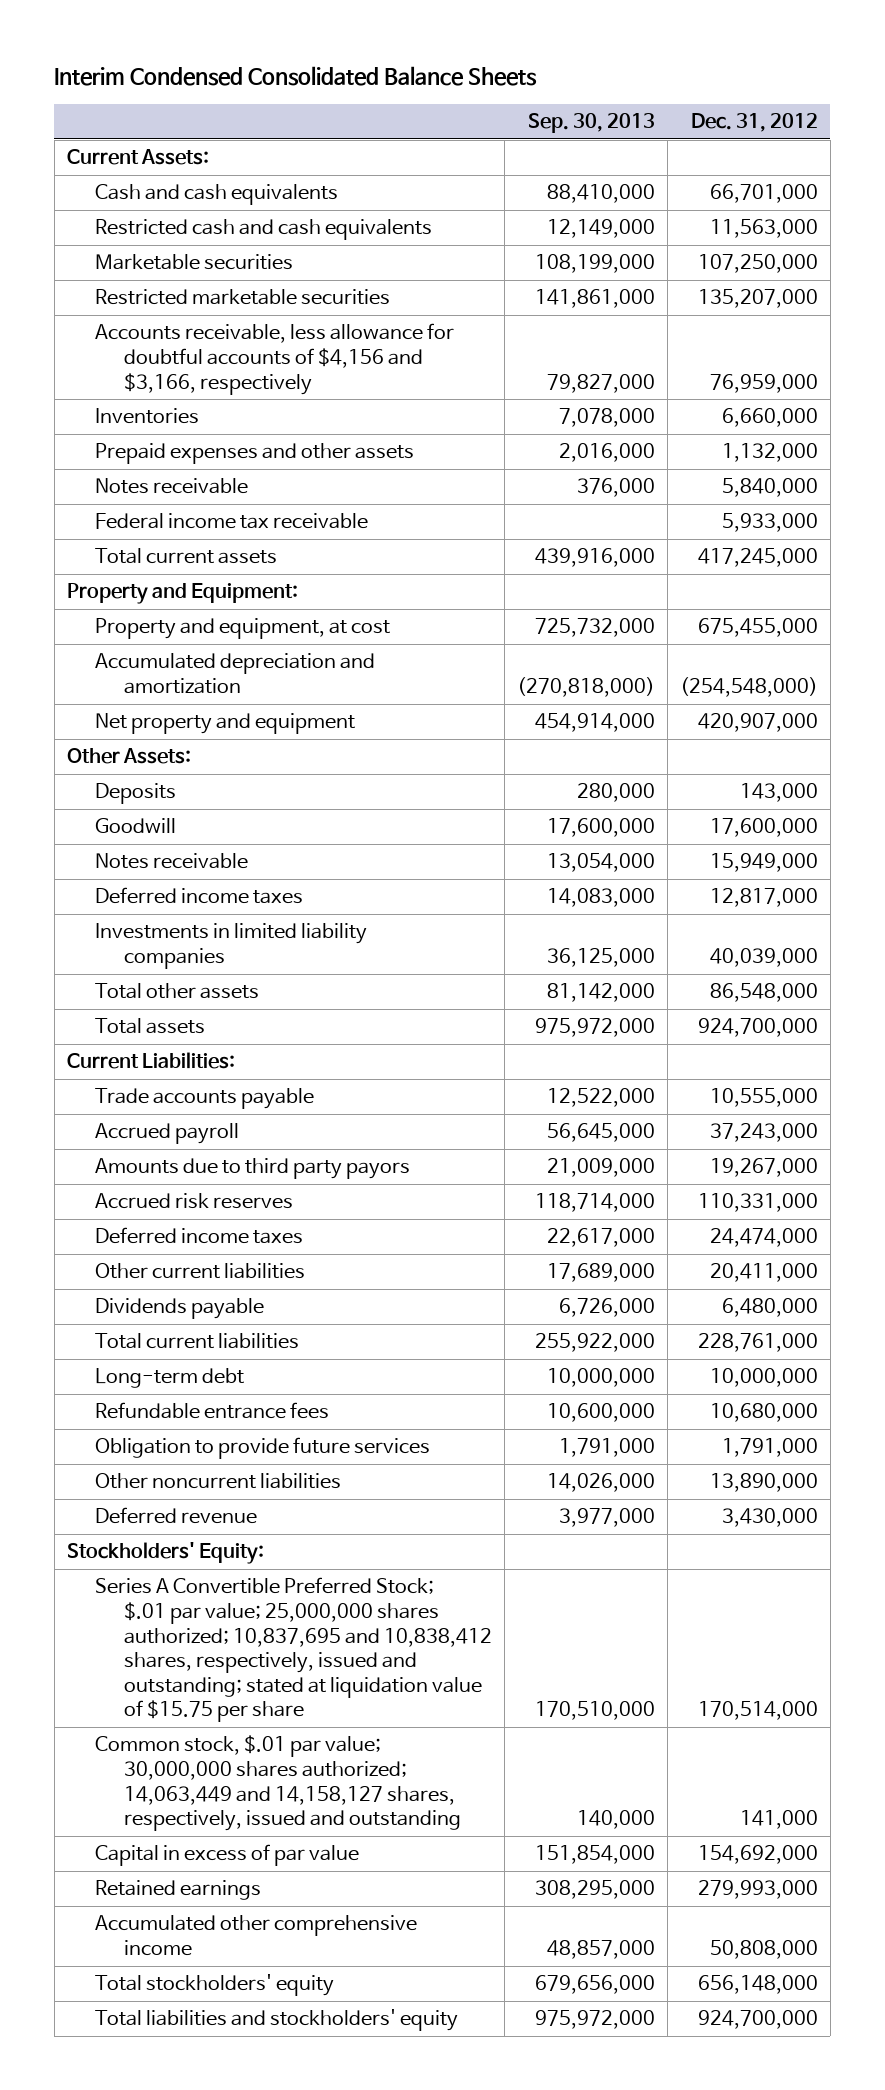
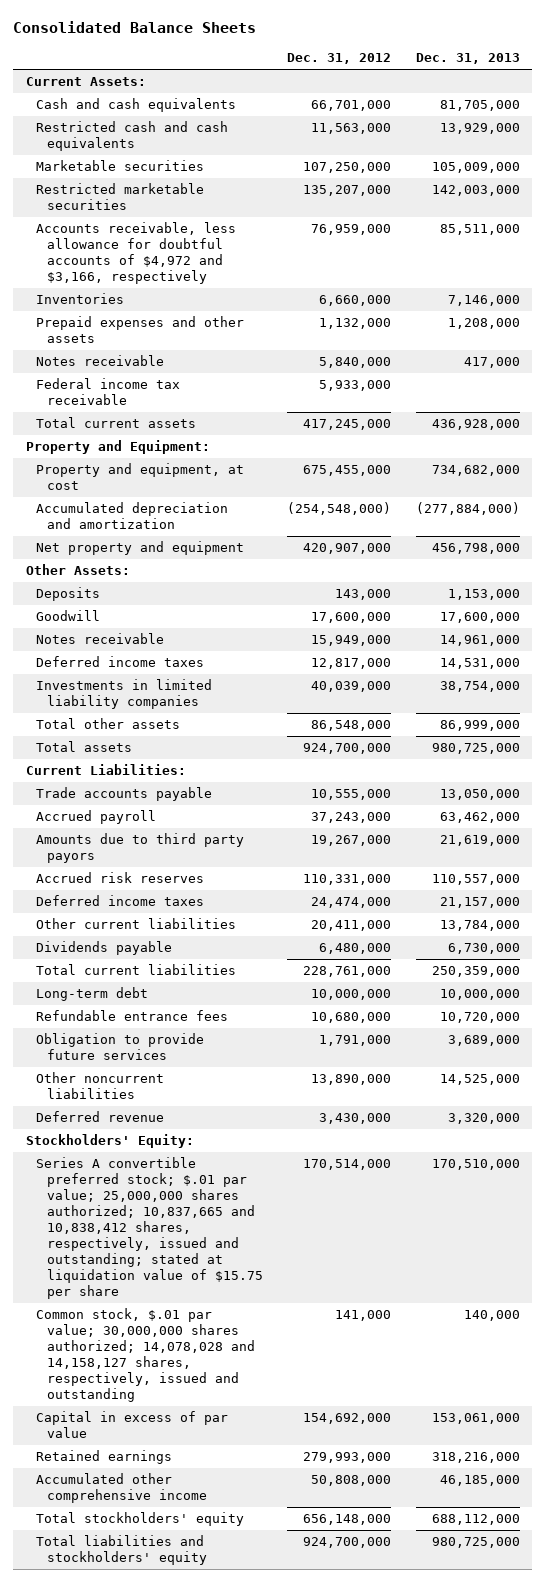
[54,66,538,87] Interim Condensed Consolidated Balance Sheets -> [13,21,257,34] Consolidated Balance Sheets
[527,113,655,134] Sep. 30, 2013 -> none
none -> [415,53,520,65] Dec. 31, 2013
[95,323,455,395] Accounts receivable, less allowance for doubtful accounts of $4,156 and $3,166, respectively -> [36,222,237,285] Accounts receivable, less allowance for doubtful accounts of $4,972 and $3,166, respectively
[95,1577,492,1723] Series A Convertible Preferred Stock; $.01 par value; 25,000,000 shares authorized; 10,837,695 and 10,838,412 shares, respectively, issued and outstanding; stated at liquidation value of $15.75 per share -> [36,1157,263,1300] Series A convertible preferred stock; $.01 par value; 25,000,000 shares authorized; 10,837,665 and 10,838,412 shares, respectively, issued and outstanding; stated at liquidation value of $15.75 per share
[95,1735,461,1832] Common stock, $.01 par value; 30,000,000 shares authorized; 14,063,449 and 14,158,127 shares, respectively, issued and outstanding -> [36,1308,255,1403] Common stock, $.01 par value; 30,000,000 shares authorized; 14,078,028 and 14,158,127 shares, respectively, issued and outstanding

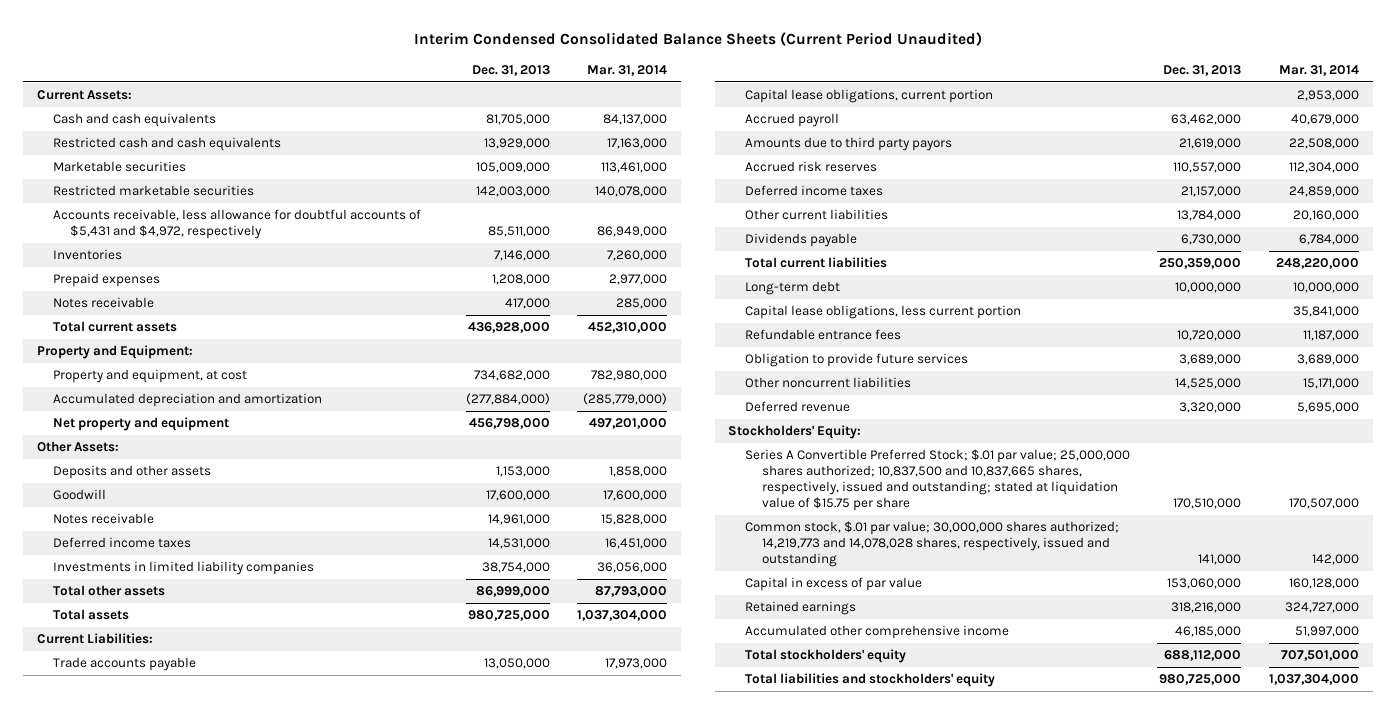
[13,21,257,34] Consolidated Balance Sheets -> [413,32,982,47] Interim Condensed Consolidated Balance Sheets (Current Period Unaudited)
[287,53,392,65] Dec. 31, 2012 -> none
none -> [586,65,667,77] Mar. 31, 2014
[36,222,237,285] Accounts receivable, less allowance for doubtful accounts of $4,972 and $3,166, respectively -> [53,209,422,240] Accounts receivable, less allowance for doubtful accounts of $5,431 and $4,972, respectively
[36,316,245,344] Prepaid expenses and other assets -> [53,273,161,288] Prepaid expenses
[36,378,181,406] Federal income tax receivable -> none
[36,587,101,602] Deposits -> [53,465,212,480] Deposits and other assets
none -> [745,89,994,104] Capital lease obligations, current portion
none -> [745,305,1022,320] Capital lease obligations, less current portion
[36,1157,263,1300] Series A convertible preferred stock; $.01 par value; 25,000,000 shares authorized; 10,837,665 and 10,838,412 shares, respectively, issued and outstanding; stated at liquidation value of $15.75 per share -> [745,449,1131,512] Series A Convertible Preferred Stock; $.01 par value; 25,000,000 shares authorized; 10,837,500 and 10,837,665 shares, respectively, issued and outstanding; stated at liquidation value of $15.75 per share
[36,1308,255,1403] Common stock, $.01 par value; 30,000,000 shares authorized; 14,078,028 and 14,158,127 shares, respectively, issued and outstanding -> [745,521,1120,568] Common stock, $.01 par value; 30,000,000 shares authorized; 14,219,773 and 14,078,028 shares, respectively, issued and outstanding
[463,1310,520,1322] 140,000 -> [1198,554,1242,566] 141,000
[431,1413,520,1425] 153,061,000 -> [1167,578,1242,590] 153,060,000

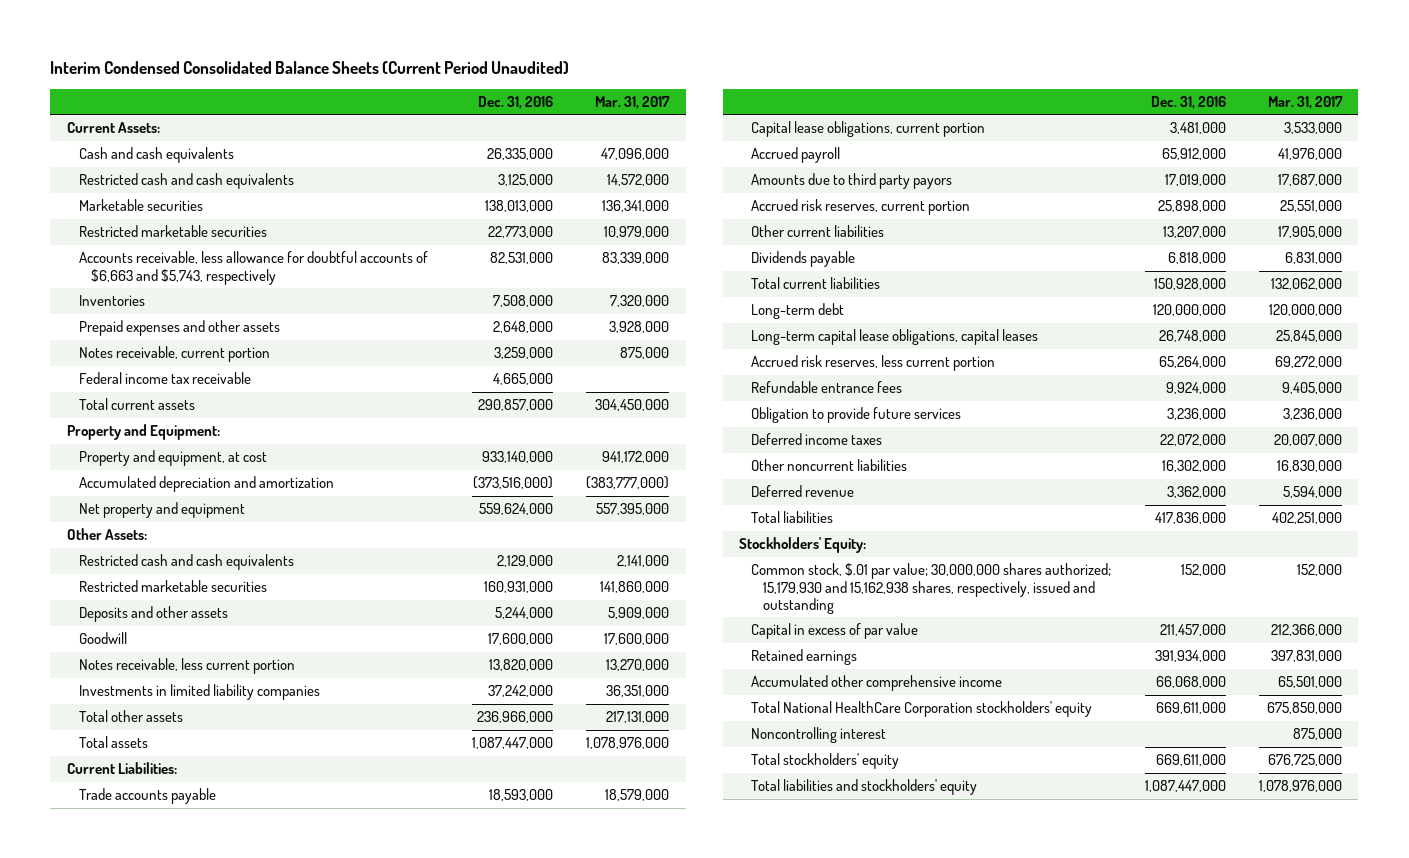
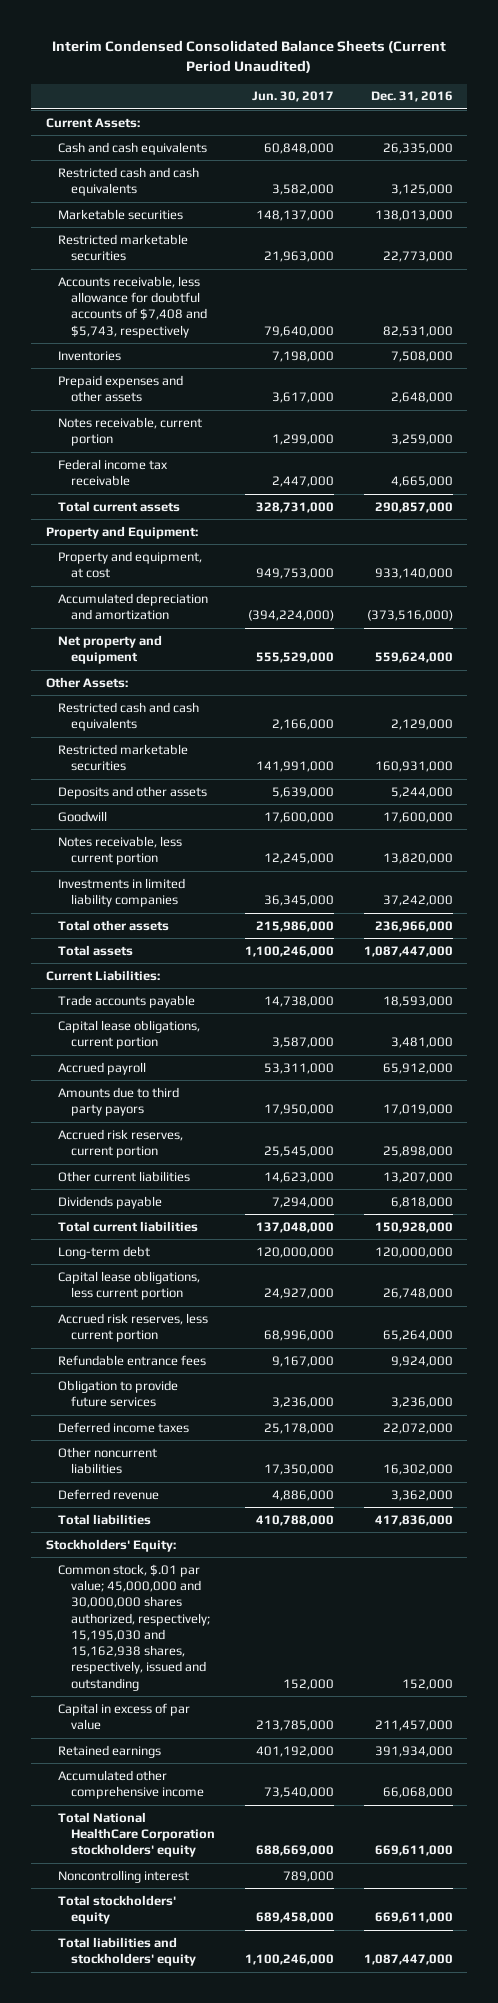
[595,95,671,109] Mar. 31, 2017 -> none
none -> [251,91,334,103] Jun. 30, 2017
[79,251,429,285] Accounts receivable, less allowance for doubtful accounts of $6,663 and $5,743, respectively -> [58,275,208,338] Accounts receivable, less allowance for doubtful accounts of $7,408 and $5,743, respectively
[751,329,1039,346] Long-term capital lease obligations, capital leases -> [58,1270,201,1301] Capital lease obligations, less current portion
[751,563,1112,614] Common stock, $.01 par value; 30,000,000 shares authorized; 15,179,930 and 15,162,938 shares, respectively, issued and outstanding -> [58,1563,211,1691] Common stock, $.01 par value; 45,000,000 and 30,000,000 shares authorized, respectively; 15,195,030 and 15,162,938 shares, respectively, issued and outstanding

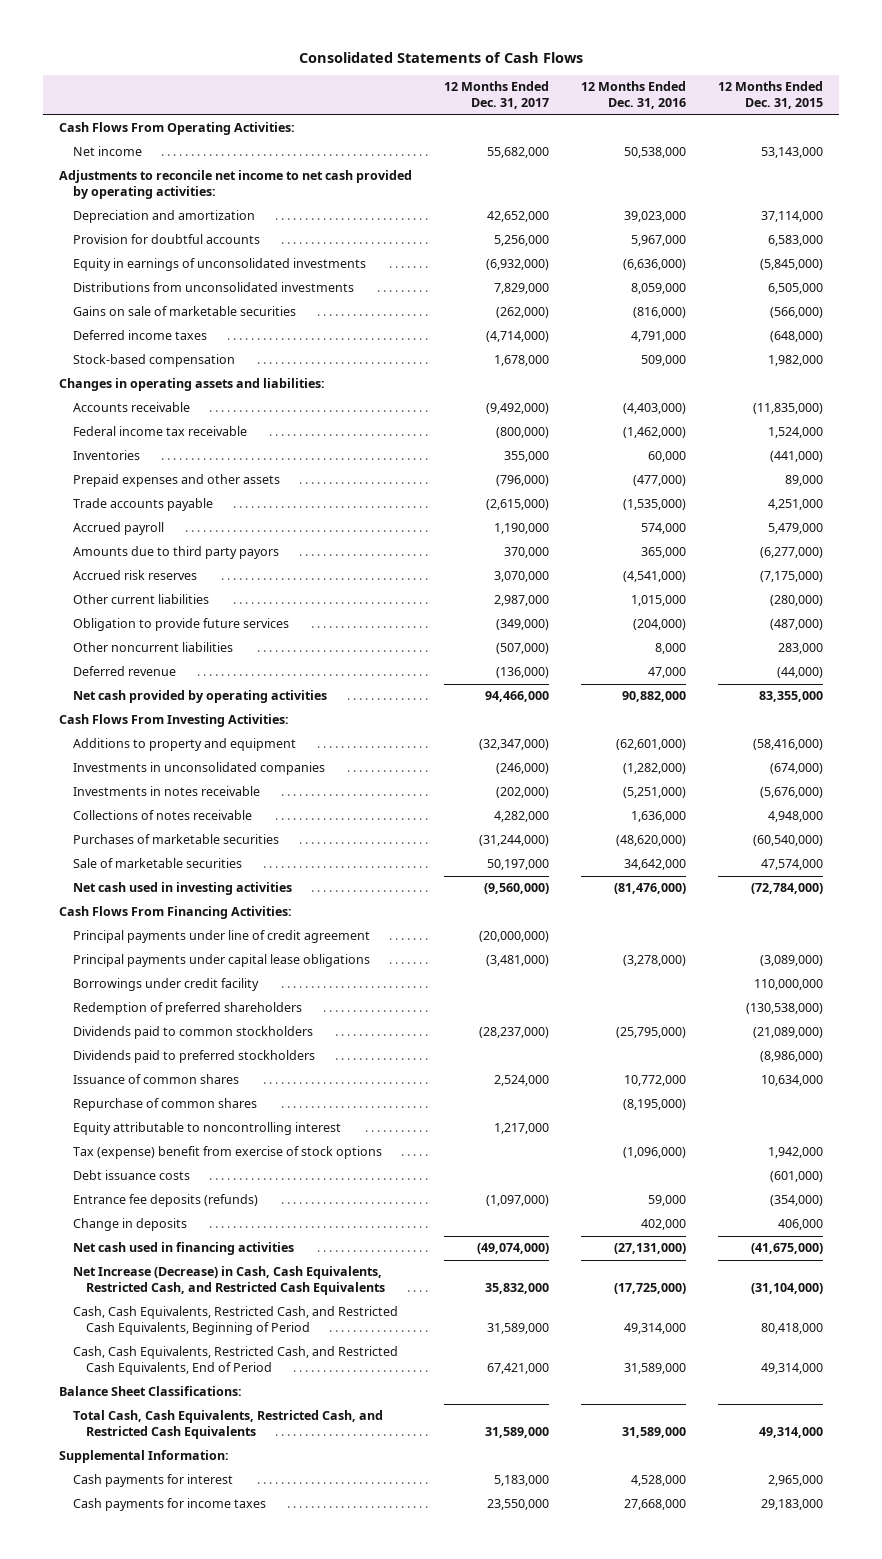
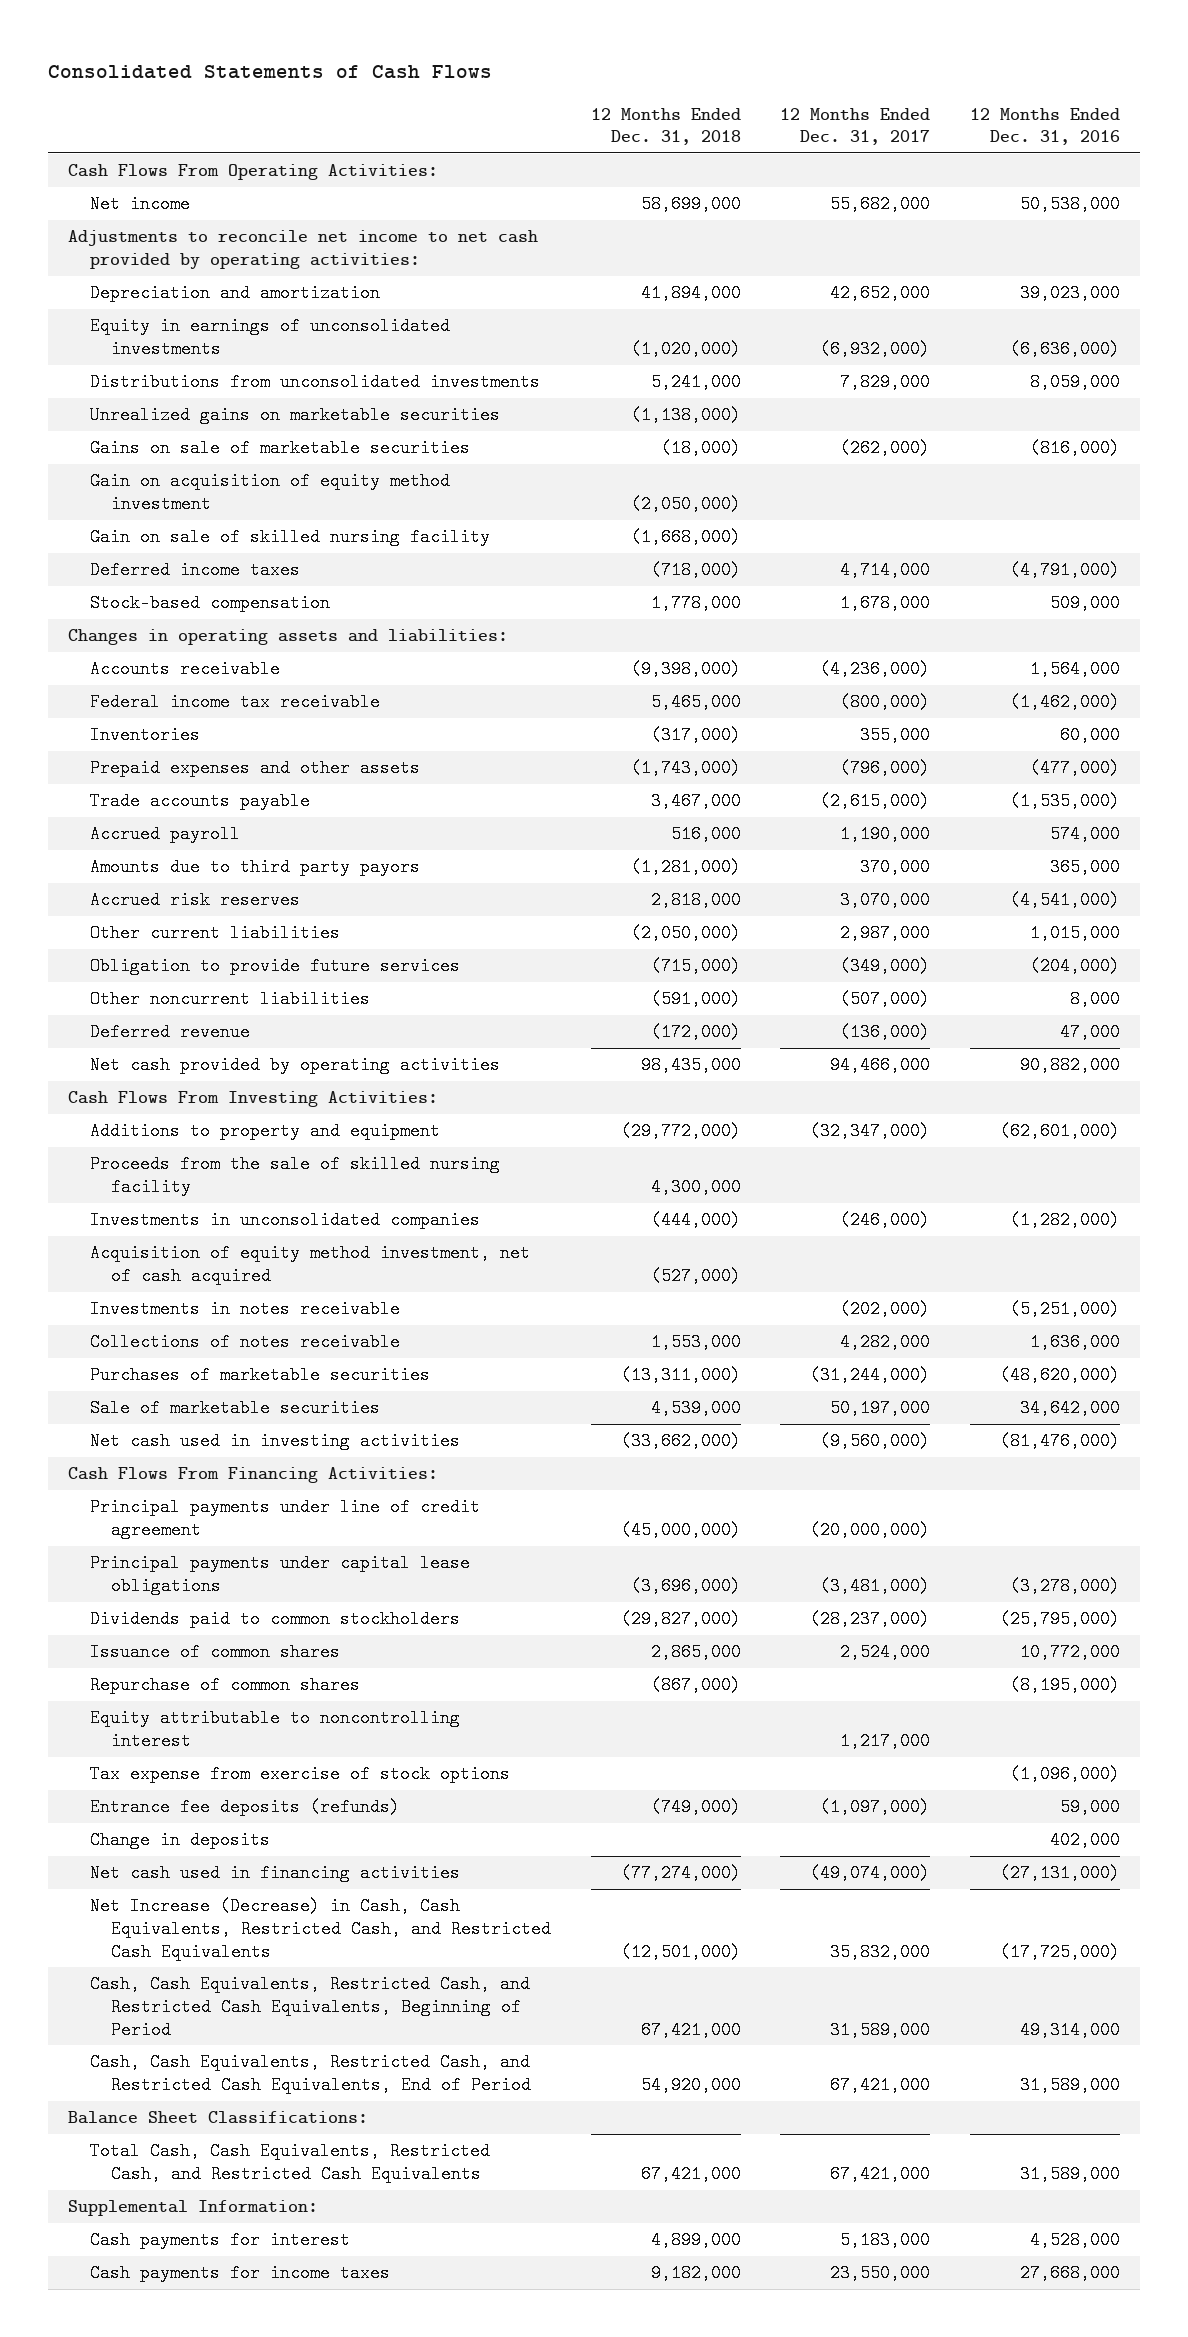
[718,81,824,110] 12 Months Ended Dec. 31, 2015 -> none
none -> [590,107,741,146] 12 Months Ended Dec. 31, 2018
[72,234,260,245] Provision for doubtful accounts -> none
none -> [89,406,500,425] Unrealized gains on marketable securities
none -> [89,472,450,513] Gain on acquisition of equity method investment
none -> [89,528,490,547] Gain on sale of skilled nursing facility
[486,331,550,343] (4,714,000) -> [840,561,931,580] 4,714,000
[631,331,687,343] 4,791,000 -> [1009,561,1120,580] (4,791,000)
[486,403,550,415] (9,492,000) -> [820,660,931,679] (4,236,000)
[623,403,687,415] (4,403,000) -> [1029,660,1120,679] 1,564,000
none -> [89,1155,500,1196] Proceeds from the sale of skilled nursing facility
none -> [89,1244,530,1285] Acquisition of equity method investment, net of cash acquired
[72,978,259,992] Borrowings under credit facility -> none
[72,1002,302,1016] Redemption of preferred shareholders -> none
[72,1050,315,1064] Dividends paid to preferred stockholders -> none
[72,1170,190,1181] Debt issuance costs -> none
[72,1146,382,1160] Tax (expense) benefit from exercise of stock options -> [89,1765,510,1784] Tax expense from exercise of stock options
[485,1427,550,1439] 31,589,000 -> [830,2164,931,2183] 67,421,000

